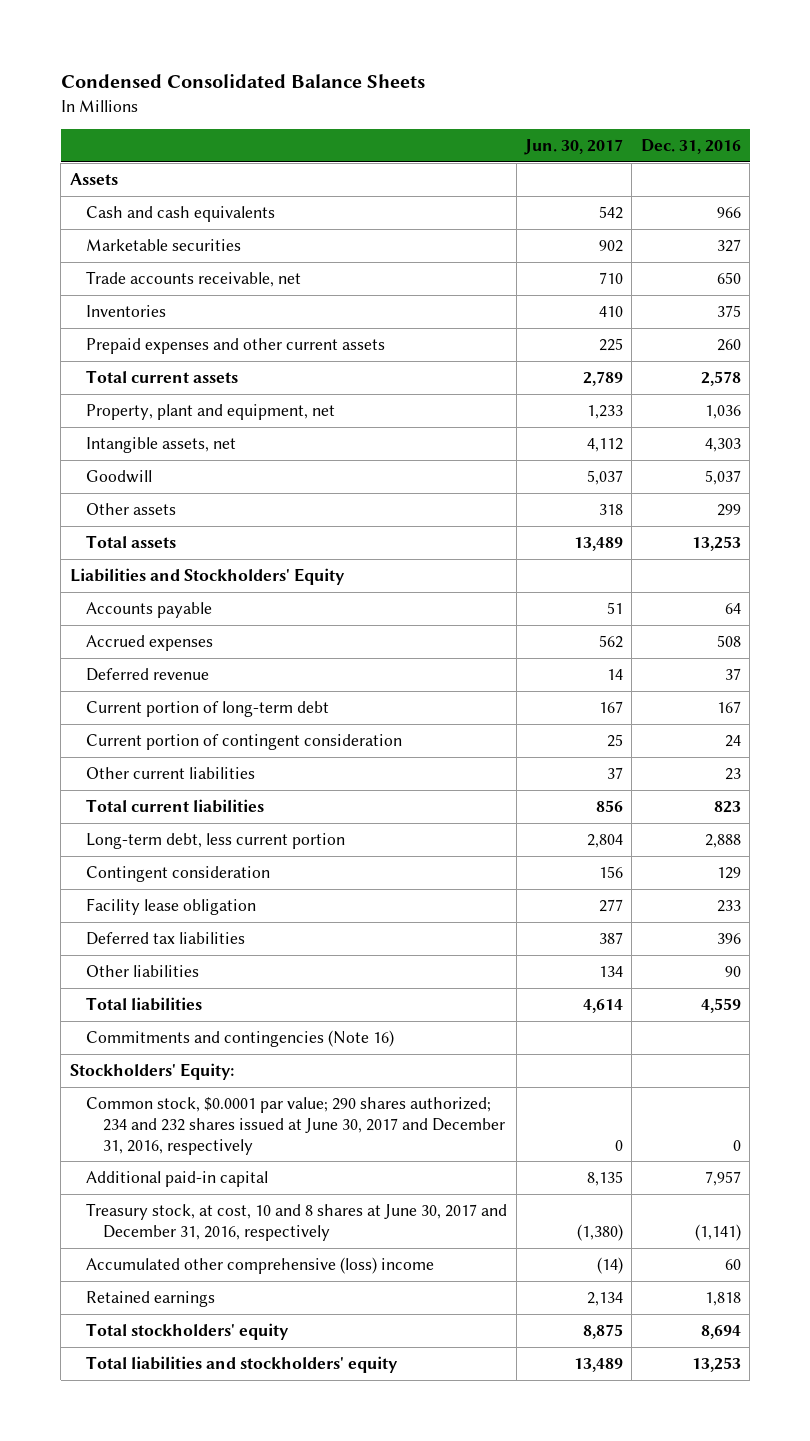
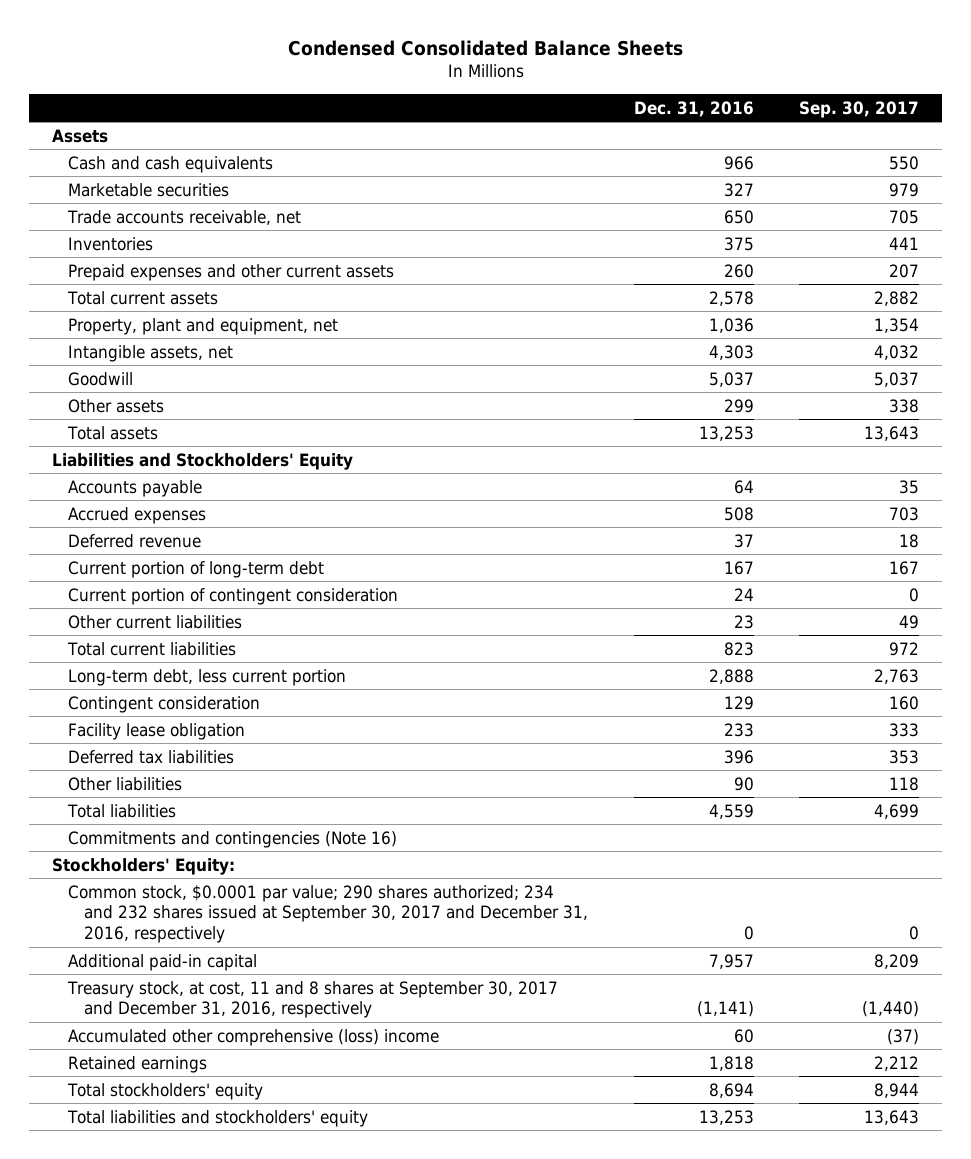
[524,139,624,156] Jun. 30, 2017 -> none
none -> [799,100,920,118] Sep. 30, 2017
[86,1097,506,1155] Common stock, $0.0001 par value; 290 shares authorized; 234 and 232 shares issued at June 30, 2017 and December 31, 2016, respectively -> [68,884,589,944] Common stock, $0.0001 par value; 290 shares authorized; 234 and 232 shares issued at September 30, 2017 and December 31, 2016, respectively
[86,1203,508,1241] Treasury stock, at cost, 10 and 8 shares at June 30, 2017 and December 31, 2016, respectively -> [67,980,559,1019] Treasury stock, at cost, 11 and 8 shares at September 30, 2017 and December 31, 2016, respectively

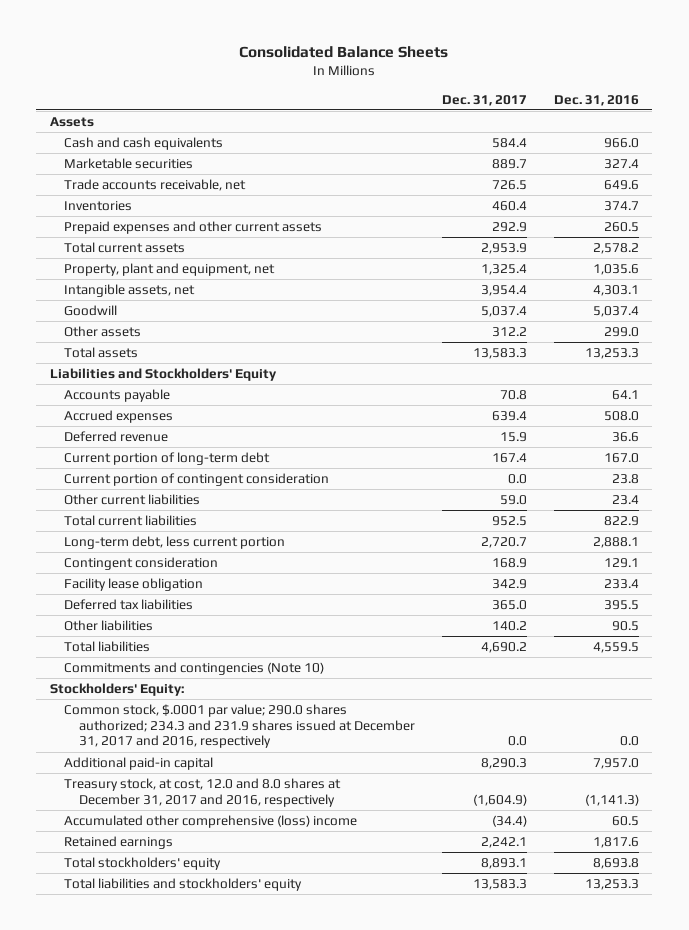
[287,39,683,56] Condensed Consolidated Balance Sheets -> [239,46,449,59] Consolidated Balance Sheets
[799,100,920,118] Sep. 30, 2017 -> none
none -> [441,94,527,106] Dec. 31, 2017
[723,155,754,170] 966 -> [603,138,639,149] 966.0
[723,182,754,197] 327 -> [603,159,639,170] 327.4
[723,209,754,224] 650 -> [603,180,639,191] 649.6
[723,236,754,251] 375 -> [603,201,639,212] 374.7
[723,263,754,278] 260 -> [603,222,639,233] 260.5
[708,290,754,306] 2,578 -> [592,243,639,255] 2,578.2
[708,317,754,333] 1,036 -> [592,264,639,276] 1,035.6
[708,344,754,360] 4,303 -> [592,285,639,297] 4,303.1
[708,371,754,387] 5,037 -> [592,306,639,318] 5,037.4
[723,398,754,413] 299 -> [603,327,639,338] 299.0
[698,425,754,441] 13,253 -> [584,348,639,360] 13,253.3
[733,479,754,494] 64 -> [611,390,639,401] 64.1
[723,506,754,521] 508 -> [603,411,639,422] 508.0
[733,533,754,548] 37 -> [611,432,639,443] 36.6
[723,560,754,575] 167 -> [603,453,639,464] 167.0
[733,587,754,601] 24 -> [611,474,639,485] 23.8
[733,614,754,629] 23 -> [611,495,639,506] 23.4
[723,641,754,656] 823 -> [603,516,639,527] 822.9
[708,668,754,684] 2,888 -> [592,537,639,549] 2,888.1
[723,695,754,710] 129 -> [603,558,639,569] 129.1
[723,722,754,737] 233 -> [603,579,639,590] 233.4
[723,749,754,764] 396 -> [603,600,639,611] 395.5
[733,776,754,791] 90 -> [611,621,639,632] 90.5
[708,803,754,819] 4,559 -> [592,642,639,654] 4,559.5
[68,830,398,848] Commitments and contingencies (Note 16) -> [64,662,325,676] Commitments and contingencies (Note 10)
[68,884,589,944] Common stock, $0.0001 par value; 290 shares authorized; 234 and 232 shares issued at September 30, 2017 and December 31, 2016, respectively -> [64,704,415,749] Common stock, $.0001 par value; 290.0 shares authorized; 234.3 and 231.9 shares issued at December 31, 2017 and 2016, respectively
[743,926,754,941] 0 -> [619,736,639,747] 0.0
[708,953,754,969] 7,957 -> [592,758,639,770] 7,957.0
[67,980,559,1019] Treasury stock, at cost, 11 and 8 shares at September 30, 2017 and December 31, 2016, respectively -> [64,778,342,807] Treasury stock, at cost, 12.0 and 8.0 shares at December 31, 2017 and 2016, respectively
[696,1001,754,1018] (1,141) -> [584,793,639,806] (1,141.3)
[733,1028,754,1043] 60 -> [611,816,639,827] 60.5
[708,1055,754,1071] 1,818 -> [592,837,639,849] 1,817.6
[708,1082,754,1098] 8,694 -> [592,858,639,870] 8,693.8
[698,1109,754,1125] 13,253 -> [584,879,639,891] 13,253.3

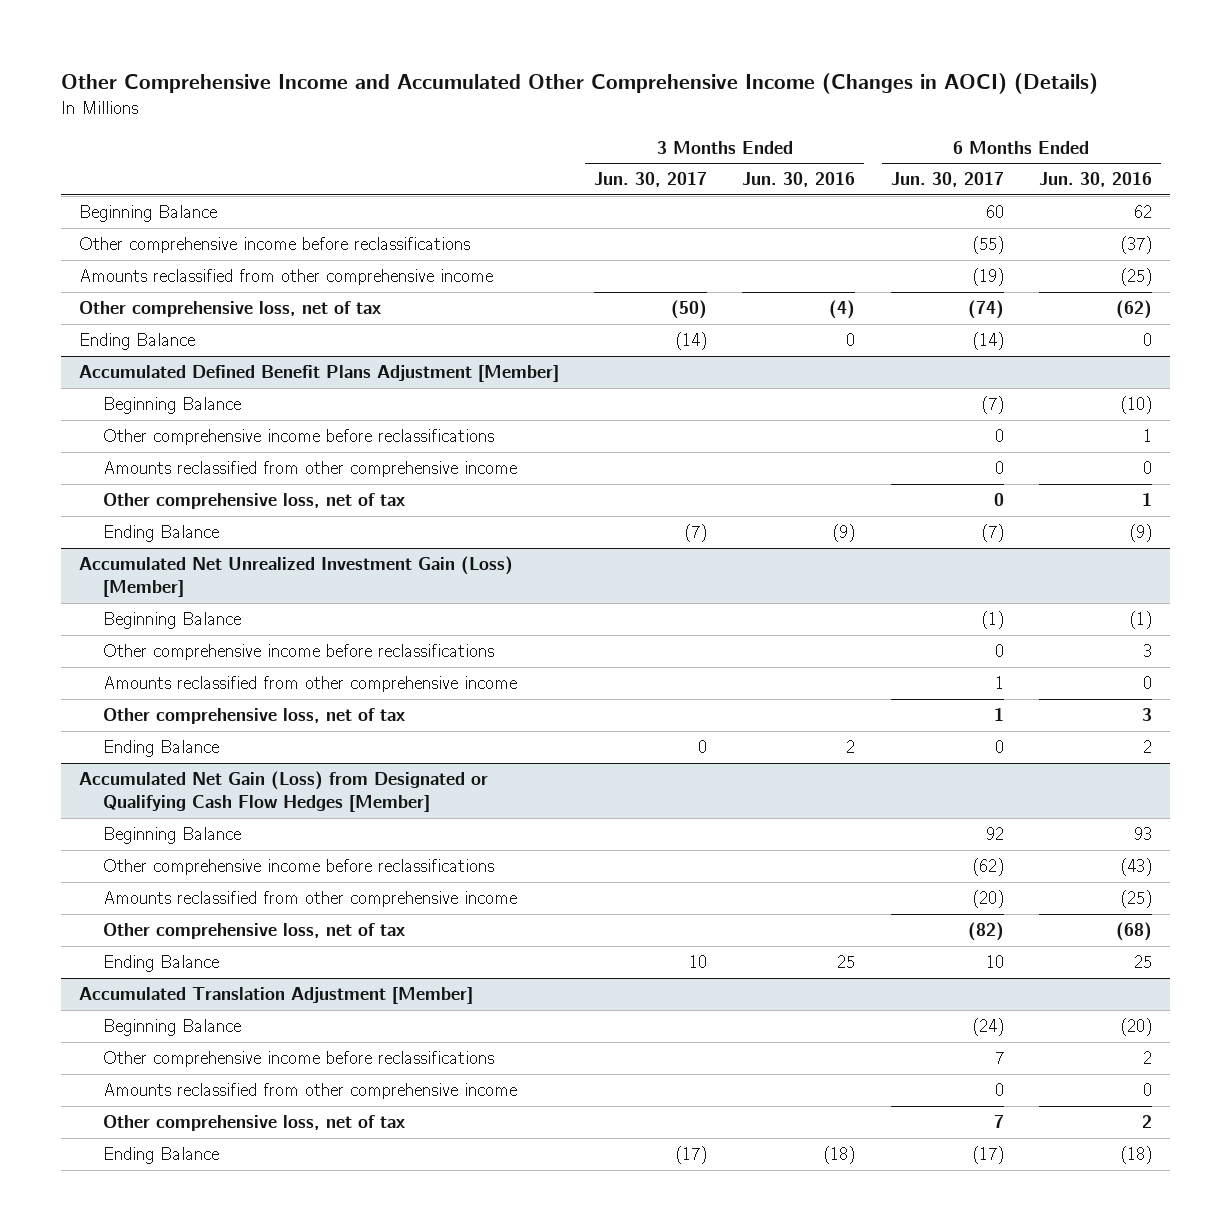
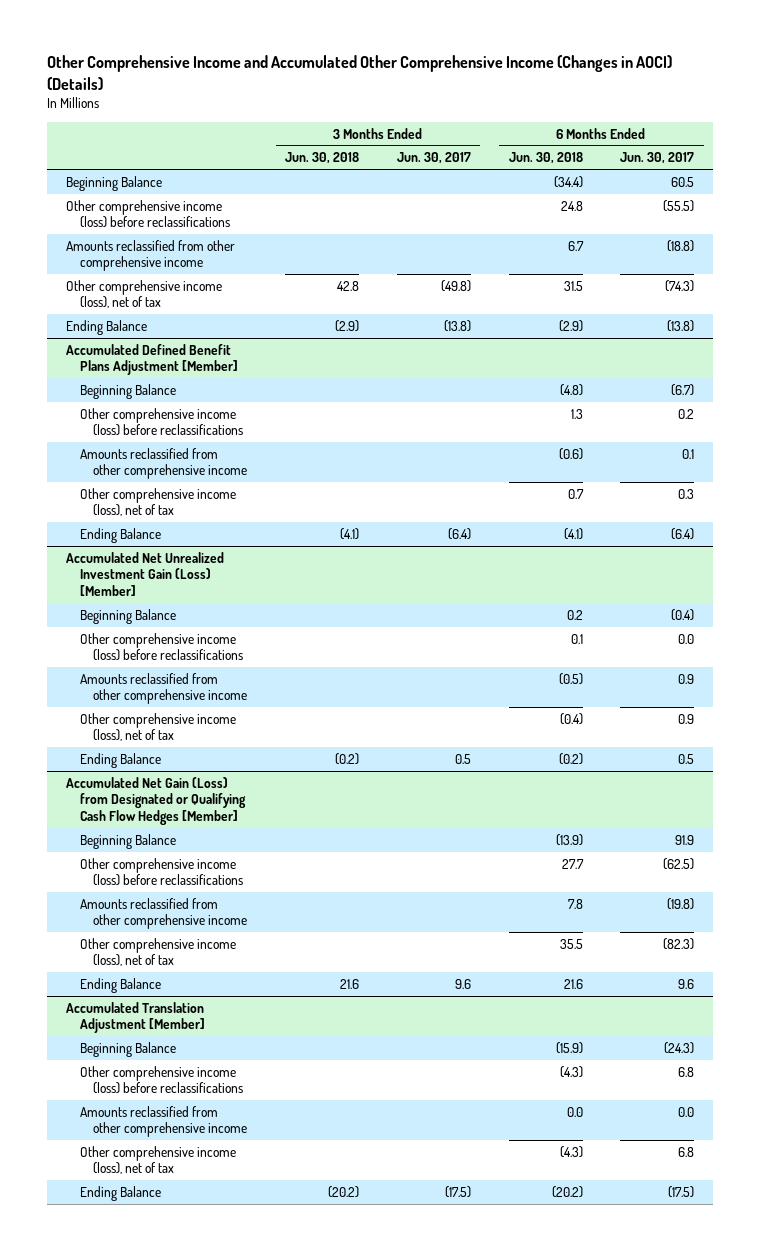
[742,172,856,188] Jun. 30, 2016 -> none
[1038,172,1152,188] Jun. 30, 2016 -> none
none -> [284,152,359,165] Jun. 30, 2018
none -> [508,152,583,165] Jun. 30, 2018
[985,205,1004,219] 60 -> [671,176,695,187] 60.5
[78,237,470,254] Other comprehensive income before reclassifications -> [66,199,230,229] Other comprehensive income (loss) before reclassifications
[971,236,1004,255] (55) -> [663,199,695,212] (55.5)
[971,268,1004,287] (19) -> [667,239,695,252] (18.8)
[78,301,381,318] Other comprehensive loss, net of tax -> [66,279,223,309] Other comprehensive income (loss), net of tax
[671,300,708,320] (50) -> [440,279,471,292] (49.8)
[967,300,1004,320] (74) -> [665,279,695,292] (74.3)
[675,332,708,351] (14) -> [443,319,471,332] (13.8)
[971,332,1004,351] (14) -> [667,319,695,332] (13.8)
[980,396,1004,415] (7) -> [671,383,695,396] (6.7)
[102,429,494,446] Other comprehensive income before reclassifications -> [79,407,244,437] Other comprehensive income (loss) before reclassifications
[994,429,1004,443] 0 -> [678,408,695,419] 0.2
[994,461,1004,475] 0 -> [682,448,695,459] 0.1
[102,493,405,510] Other comprehensive loss, net of tax -> [79,487,236,517] Other comprehensive income (loss), net of tax
[993,493,1004,507] 0 -> [678,488,695,499] 0.3
[684,524,708,543] (7) -> [447,527,471,540] (6.4)
[980,524,1004,543] (7) -> [671,527,695,540] (6.4)
[980,611,1004,630] (1) -> [671,608,695,621] (0.4)
[102,644,494,661] Other comprehensive income before reclassifications -> [79,632,244,662] Other comprehensive income (loss) before reclassifications
[994,644,1004,658] 0 -> [678,633,695,644] 0.0
[994,676,1004,690] 1 -> [678,673,695,684] 0.9
[102,708,405,725] Other comprehensive loss, net of tax -> [79,712,236,742] Other comprehensive income (loss), net of tax
[993,708,1004,722] 1 -> [678,713,695,724] 0.9
[698,740,708,754] 0 -> [454,753,471,764] 0.5
[994,740,1004,754] 0 -> [678,753,695,764] 0.5
[985,827,1004,841] 92 -> [675,834,695,845] 91.9
[102,859,494,876] Other comprehensive income before reclassifications -> [79,857,244,887] Other comprehensive income (loss) before reclassifications
[971,858,1004,877] (62) -> [663,857,695,870] (62.5)
[971,890,1004,909] (20) -> [667,897,695,910] (19.8)
[102,923,405,940] Other comprehensive loss, net of tax -> [79,937,236,967] Other comprehensive income (loss), net of tax
[967,922,1004,942] (82) -> [663,937,695,950] (82.3)
[689,955,708,969] 10 -> [454,978,471,989] 9.6
[985,955,1004,969] 10 -> [678,978,695,989] 9.6
[971,1018,1004,1037] (24) -> [664,1041,695,1054] (24.3)
[102,1051,494,1068] Other comprehensive income before reclassifications -> [79,1065,244,1095] Other comprehensive income (loss) before reclassifications
[994,1052,1004,1065] 7 -> [678,1066,695,1077] 6.8
[994,1083,1004,1097] 0 -> [678,1106,695,1117] 0.0
[102,1115,405,1132] Other comprehensive loss, net of tax -> [79,1145,236,1175] Other comprehensive income (loss), net of tax
[993,1115,1004,1129] 7 -> [678,1146,695,1157] 6.8
[675,1146,708,1165] (17) -> [444,1185,471,1198] (17.5)
[971,1146,1004,1165] (17) -> [668,1185,695,1198] (17.5)

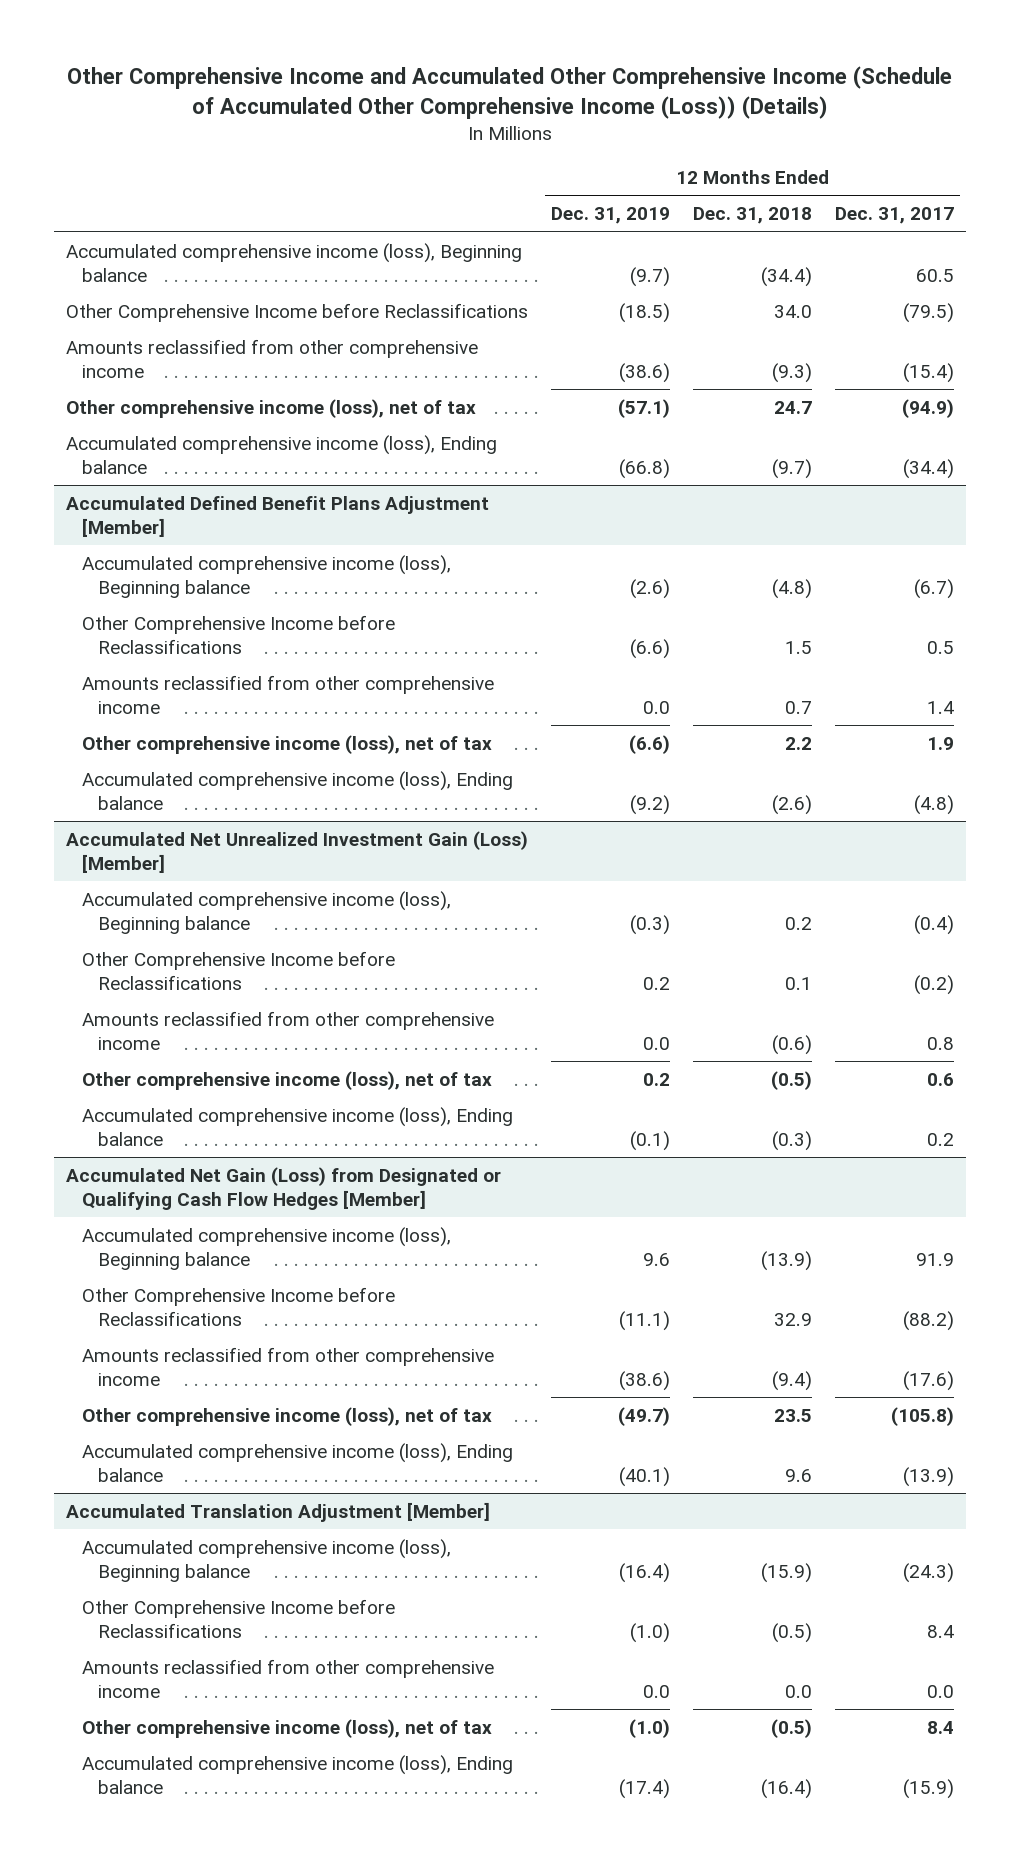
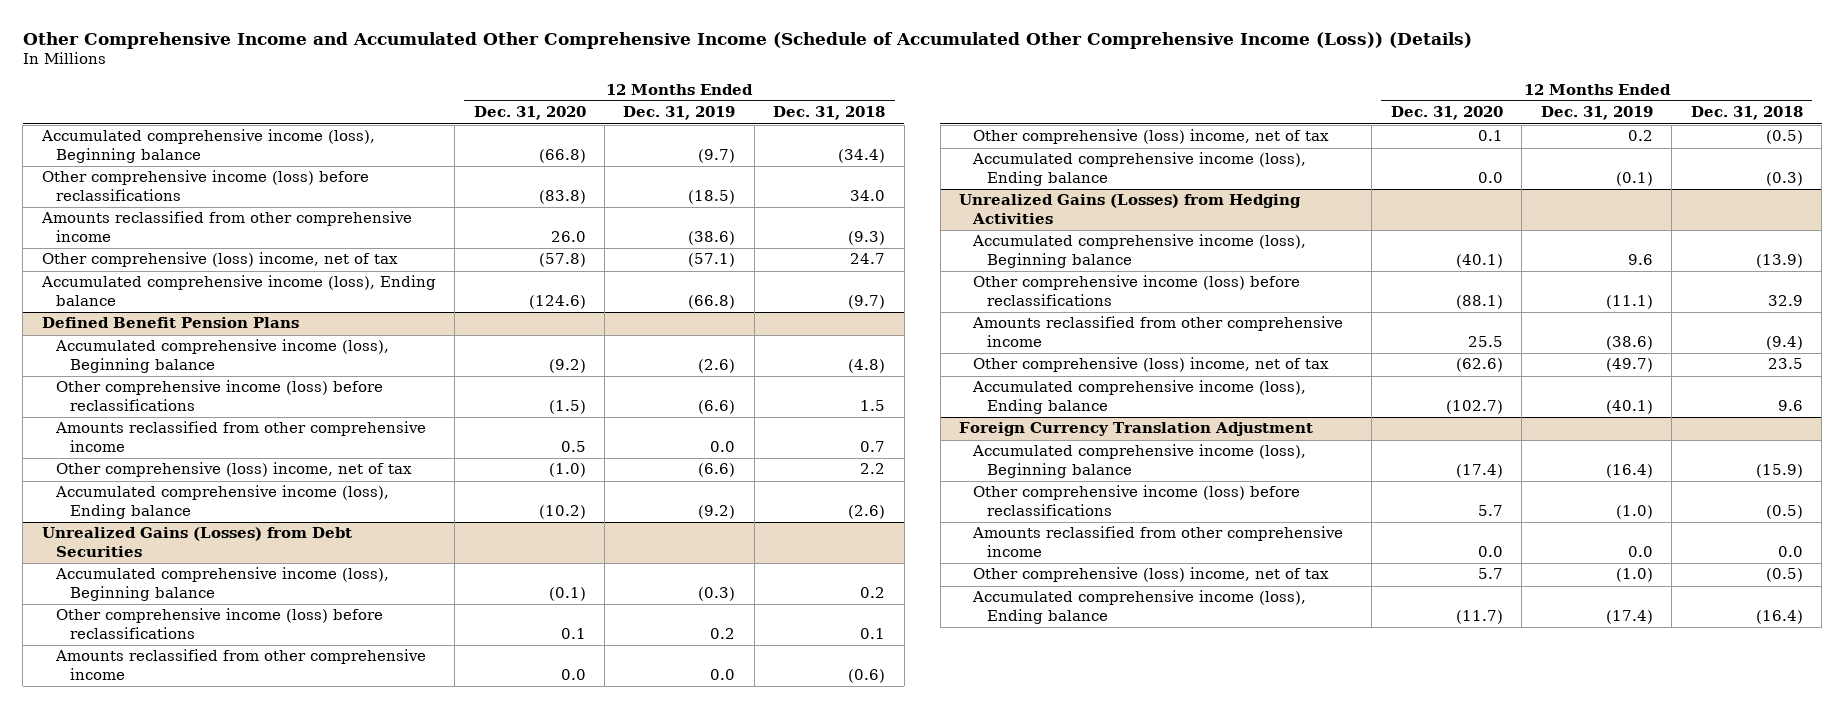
[835,207,955,225] Dec. 31, 2017 -> none
none -> [473,106,586,121] Dec. 31, 2020
[65,302,528,322] Other Comprehensive Income before Reclassifications -> [41,170,369,201] Other comprehensive income (loss) before reclassifications
[65,398,476,418] Other comprehensive income (loss), net of tax -> [41,252,398,268] Other comprehensive (loss) income, net of tax
[65,495,489,537] Accumulated Defined Benefit Plans Adjustment [Member] -> [41,317,299,329] Defined Benefit Pension Plans
[82,614,396,654] Other Comprehensive Income before Reclassifications -> [55,380,383,411] Other comprehensive income (loss) before reclassifications
[82,734,493,754] Other comprehensive income (loss), net of tax -> [55,462,412,478] Other comprehensive (loss) income, net of tax
[65,830,528,873] Accumulated Net Unrealized Investment Gain (Loss) [Member] -> [41,527,352,557] Unrealized Gains (Losses) from Debt Securities
[82,950,396,990] Other Comprehensive Income before Reclassifications -> [55,608,383,639] Other comprehensive income (loss) before reclassifications
[82,1070,493,1090] Other comprehensive income (loss), net of tax -> [973,129,1330,145] Other comprehensive (loss) income, net of tax
[65,1166,501,1210] Accumulated Net Gain (Loss) from Designated or Qualifying Cash Flow Hedges [Member] -> [958,194,1301,224] Unrealized Gains (Losses) from Hedging Activities
[82,1286,396,1326] Other Comprehensive Income before Reclassifications -> [973,275,1301,306] Other comprehensive income (loss) before reclassifications
[82,1406,493,1426] Other comprehensive income (loss), net of tax -> [973,357,1330,373] Other comprehensive (loss) income, net of tax
[65,1501,490,1522] Accumulated Translation Adjustment [Member] -> [958,422,1313,437] Foreign Currency Translation Adjustment
[82,1598,396,1638] Other Comprehensive Income before Reclassifications -> [973,485,1301,516] Other comprehensive income (loss) before reclassifications
[82,1718,493,1738] Other comprehensive income (loss), net of tax -> [973,567,1330,583] Other comprehensive (loss) income, net of tax

